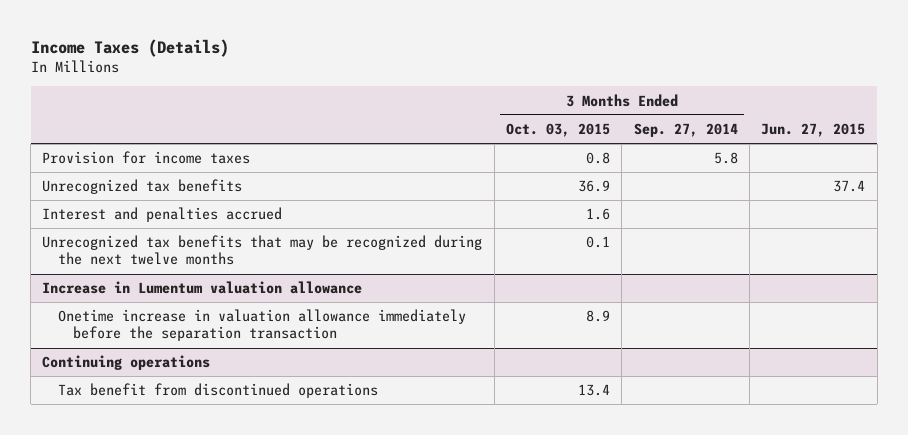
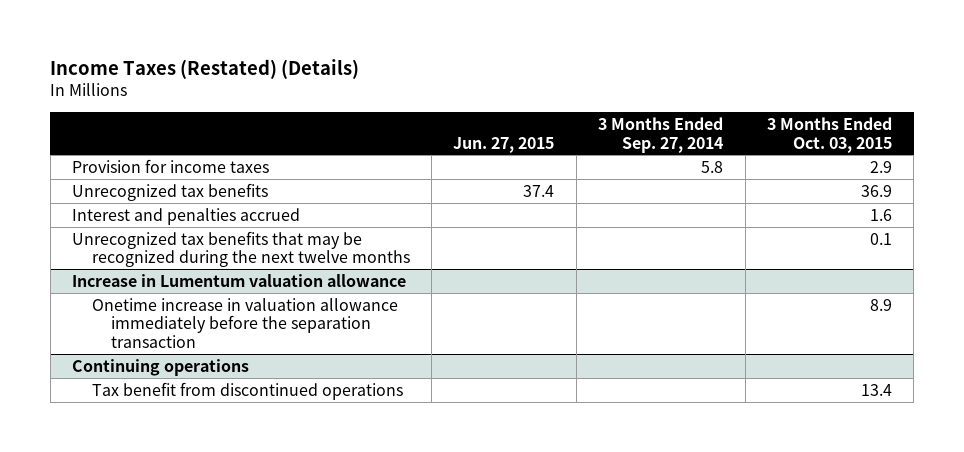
[30,38,229,57] Income Taxes (Details) -> [50,58,360,79] Income Taxes (Restated) (Details)
[586,152,611,165] 0.8 -> [870,160,893,173] 2.9

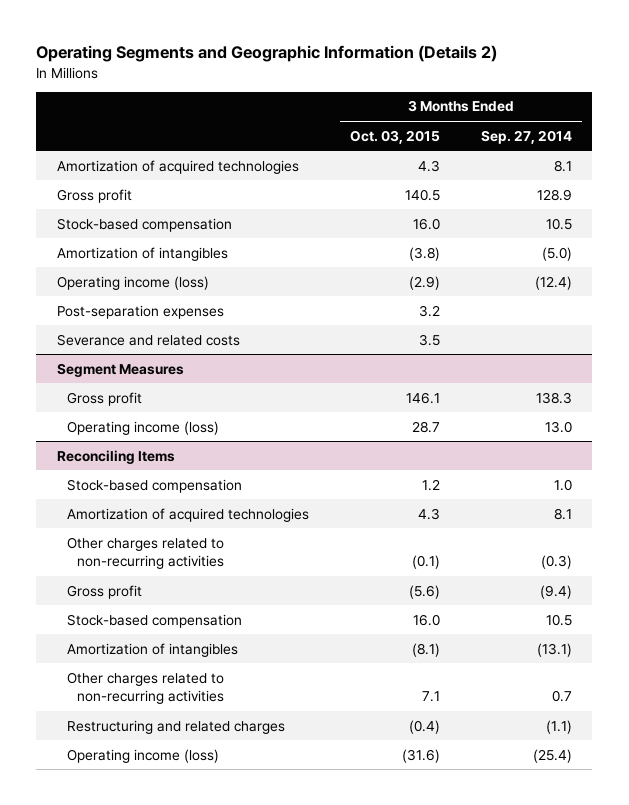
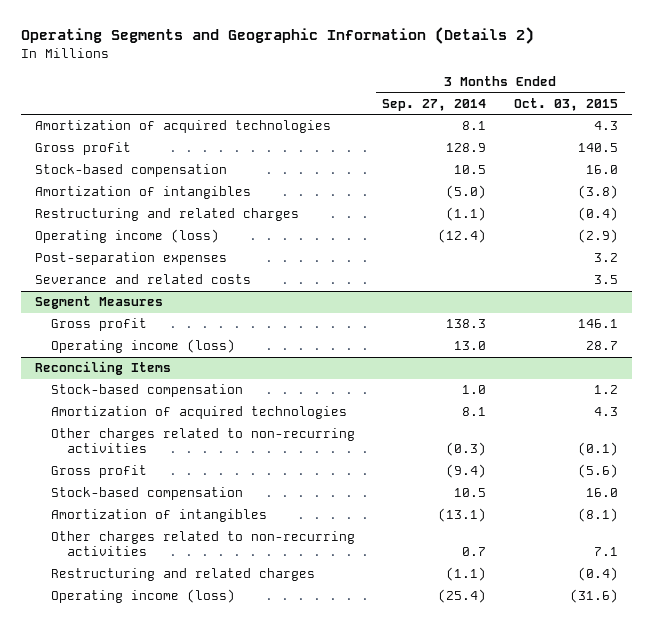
none -> [34,208,299,222] Restructuring and related charges

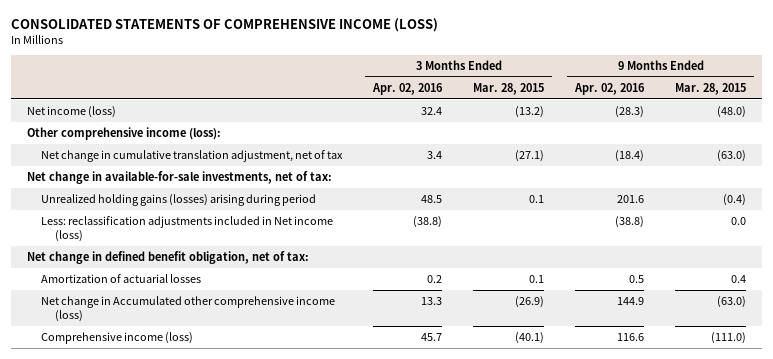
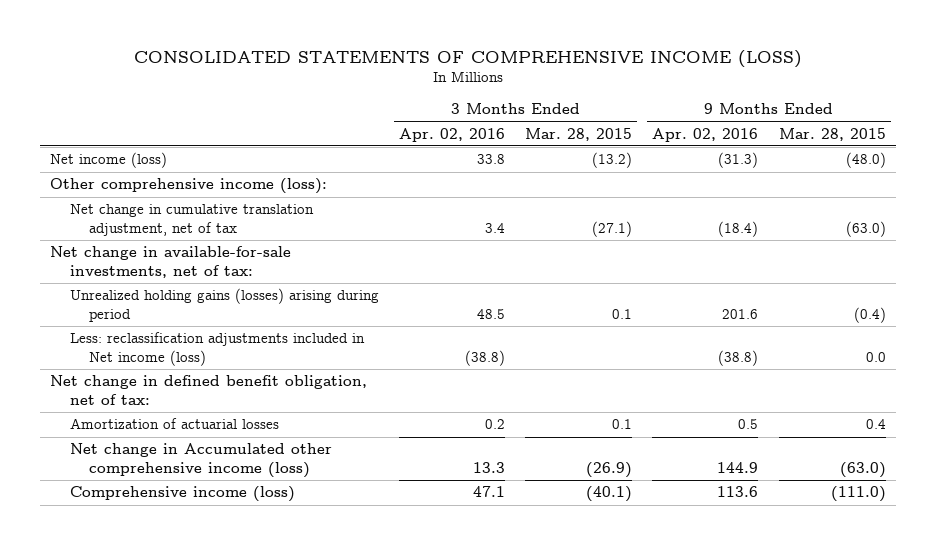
[421,106,443,115] 32.4 -> [477,154,506,165] 33.8
[615,105,645,118] (28.3) -> [718,152,759,169] (31.3)
[421,332,443,341] 45.7 -> [473,486,506,498] 47.1
[617,332,645,341] 116.6 -> [717,486,759,498] 113.6

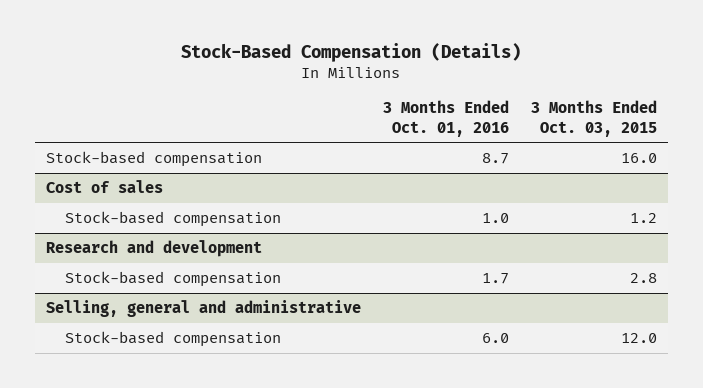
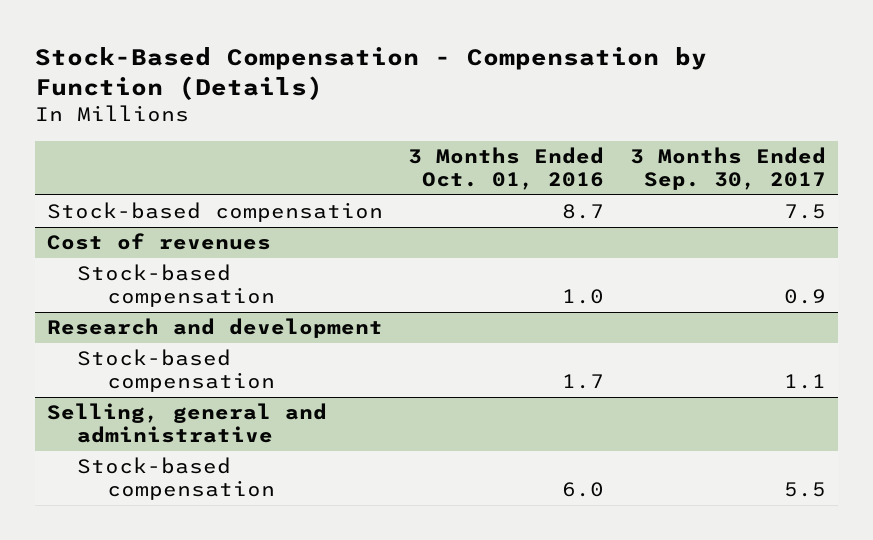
[181,43,522,63] Stock-Based Compensation (Details) -> [34,46,707,100] Stock-Based Compensation - Compensation by Function (Details)
[530,100,657,137] 3 Months Ended Oct. 03, 2015 -> none
none -> [629,147,826,191] 3 Months Ended Sep. 30, 2017
[45,180,163,194] Cost of sales -> [47,233,272,251] Cost of revenues

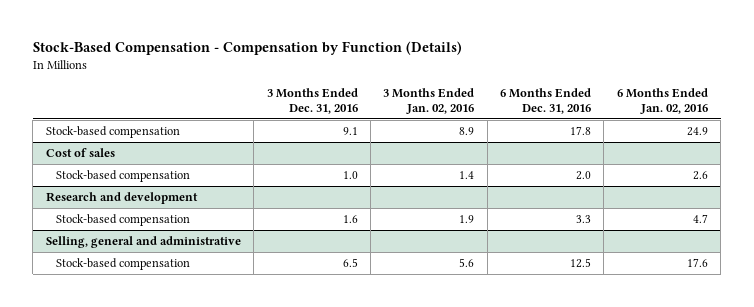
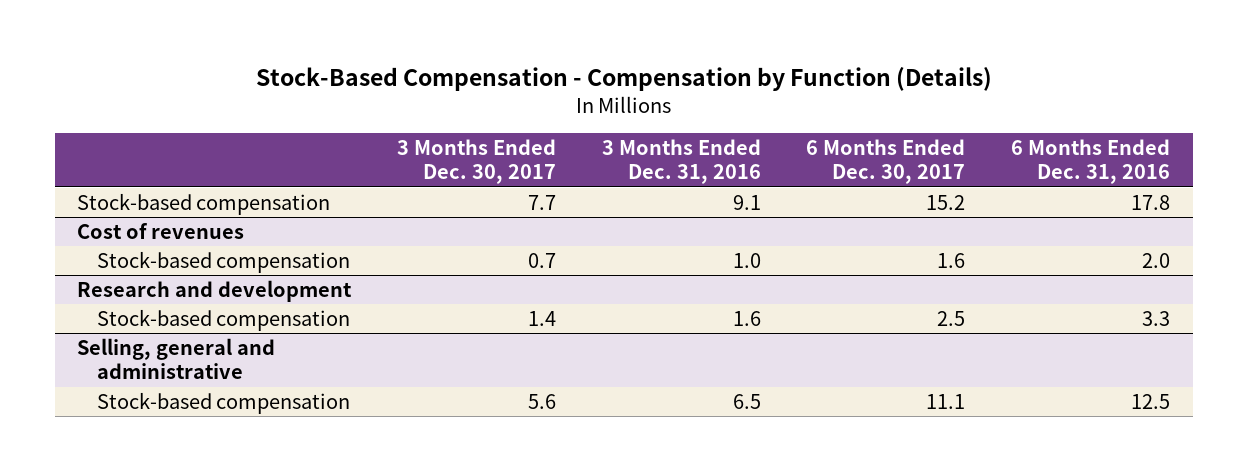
[383,87,475,114] 3 Months Ended Jan. 02, 2016 -> none
[616,87,708,114] 6 Months Ended Jan. 02, 2016 -> none
none -> [396,138,556,185] 3 Months Ended Dec. 30, 2017
none -> [806,138,966,185] 6 Months Ended Dec. 30, 2017
[45,148,115,158] Cost of sales -> [77,223,245,240] Cost of revenues

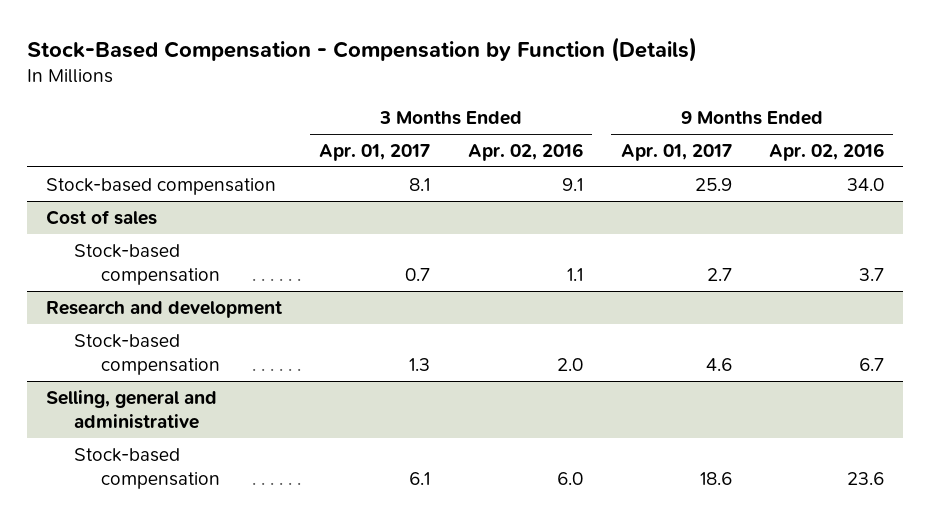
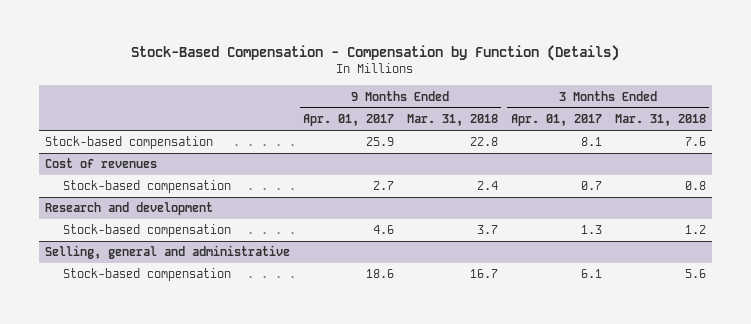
[467,143,583,162] Apr. 02, 2016 -> none
[769,143,885,162] Apr. 02, 2016 -> none
none -> [406,114,498,127] Mar. 31, 2018
none -> [614,114,706,127] Mar. 31, 2018
[45,209,157,225] Cost of sales -> [45,158,158,169] Cost of revenues

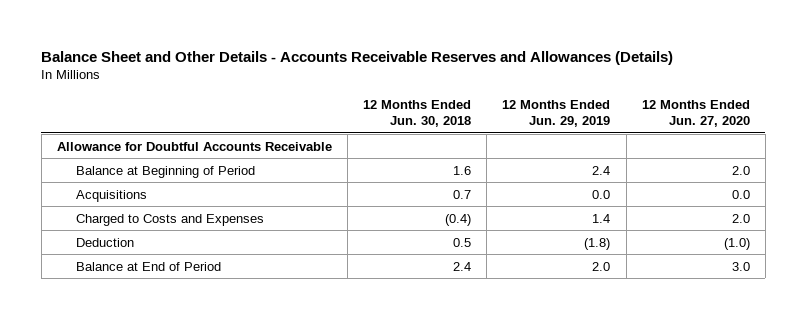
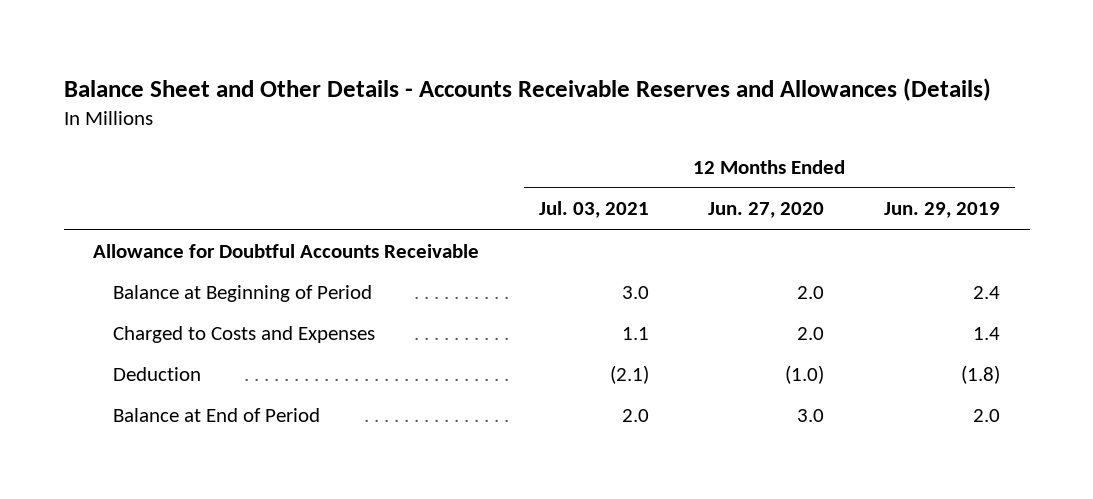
[363,100,472,128] 12 Months Ended Jun. 30, 2018 -> none
none -> [538,201,649,219] Jul. 03, 2021
[75,189,147,202] Acquisitions -> none

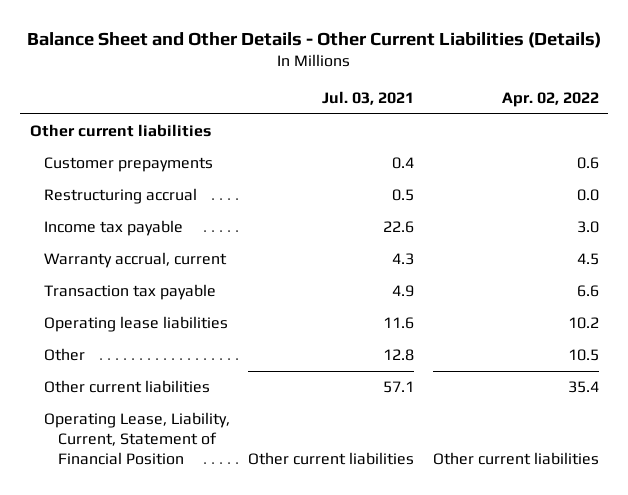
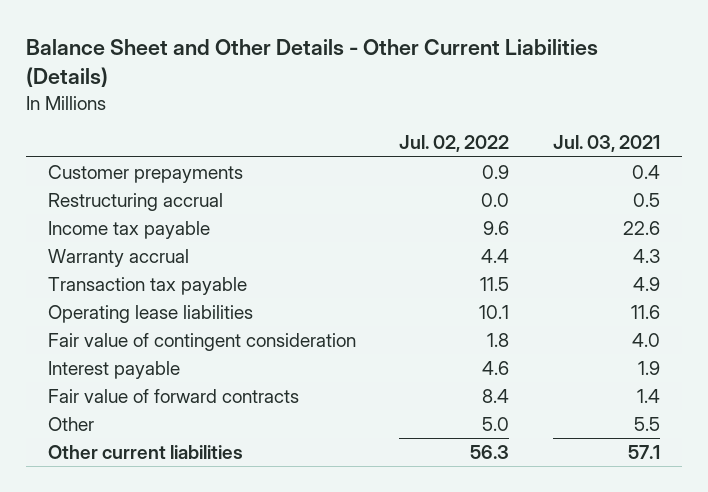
[501,92,599,108] Apr. 02, 2022 -> none
none -> [399,135,510,153] Jul. 02, 2022
[29,123,211,137] Other current liabilities -> none
[43,251,227,268] Warranty accrual, current -> [47,249,189,268] Warranty accrual
none -> [47,333,356,352] Fair value of contingent consideration
none -> [47,361,180,380] Interest payable
none -> [47,389,299,404] Fair value of forward contracts
[383,348,415,361] 12.8 -> [634,417,661,432] 5.5
[43,411,230,466] Operating Lease, Liability, Current, Statement of Financial Position -> none

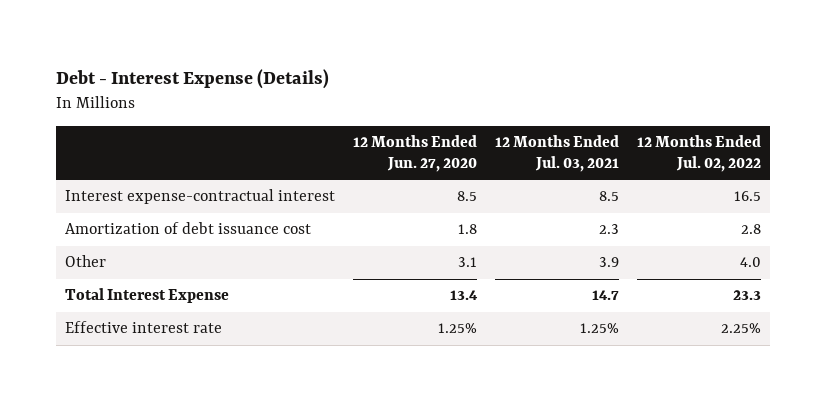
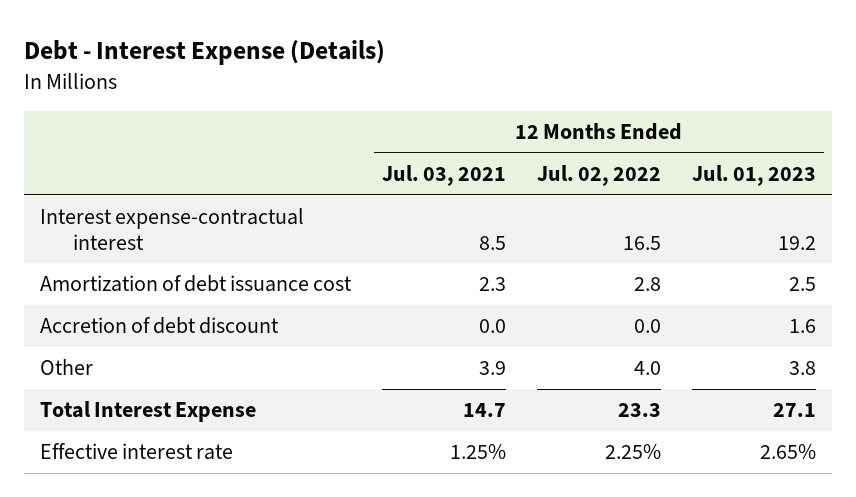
[353,135,478,172] 12 Months Ended Jun. 27, 2020 -> none
none -> [692,165,817,187] Jul. 01, 2023
none -> [39,317,279,335] Accretion of debt discount

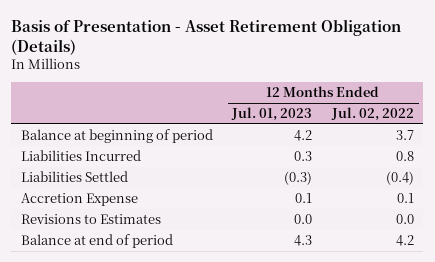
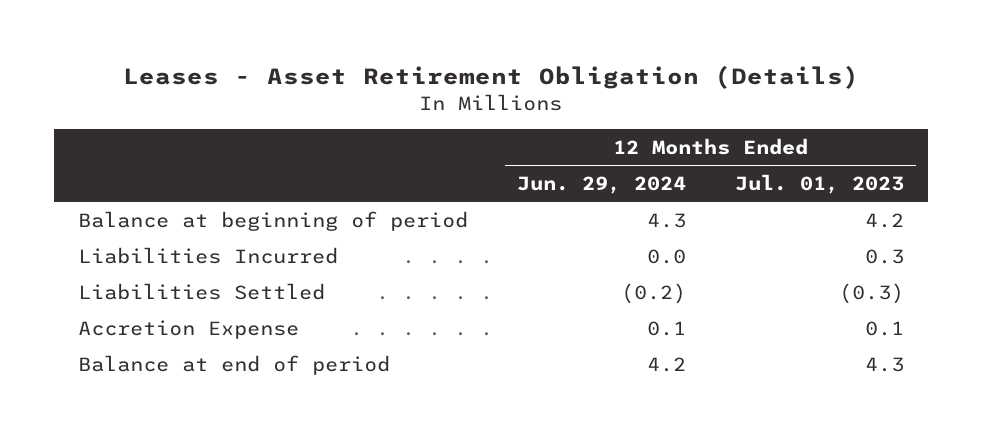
[11,18,402,55] Basis of Presentation - Asset Retirement Obligation (Details) -> [123,64,860,89] Leases - Asset Retirement Obligation (Details)
[330,107,414,122] Jul. 02, 2022 -> none
none -> [517,175,687,194] Jun. 29, 2024
[21,214,162,225] Revisions to Estimates -> none

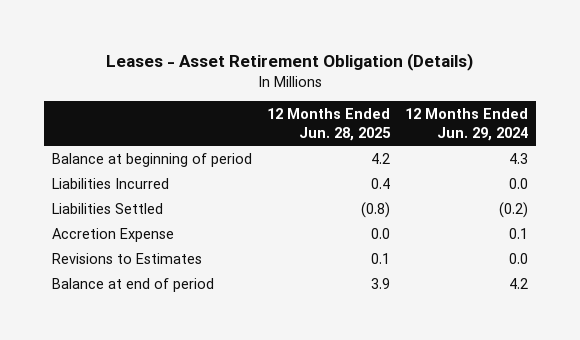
[734,173,904,194] Jul. 01, 2023 -> none
none -> [266,108,391,142] 12 Months Ended Jun. 28, 2025
none -> [51,252,202,264] Revisions to Estimates

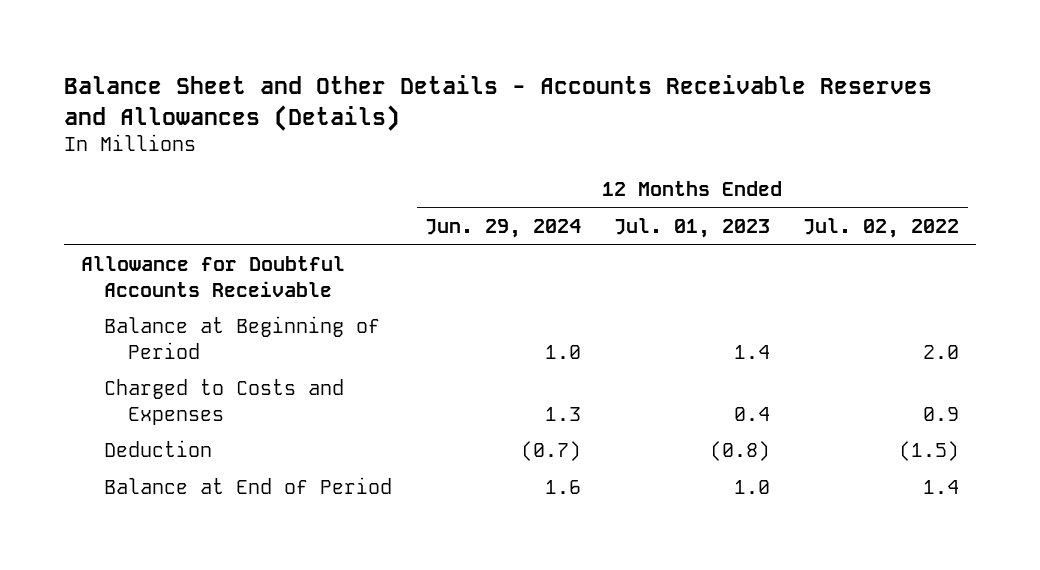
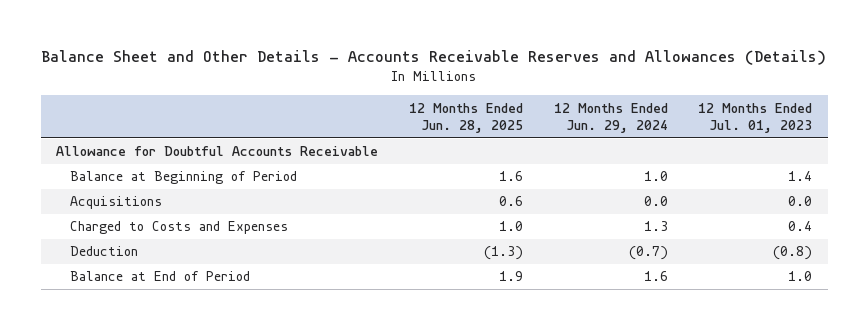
[803,218,960,239] Jul. 02, 2022 -> none
none -> [408,102,523,134] 12 Months Ended Jun. 28, 2025
none -> [70,196,163,210] Acquisitions

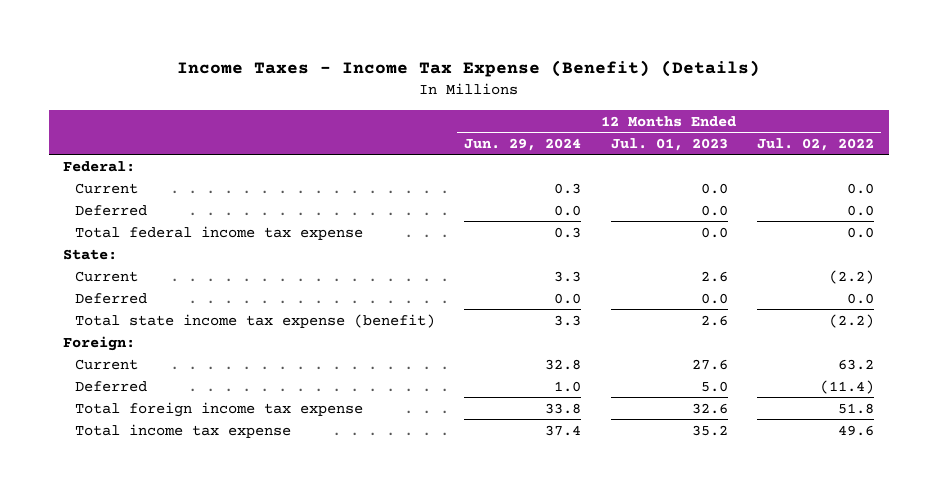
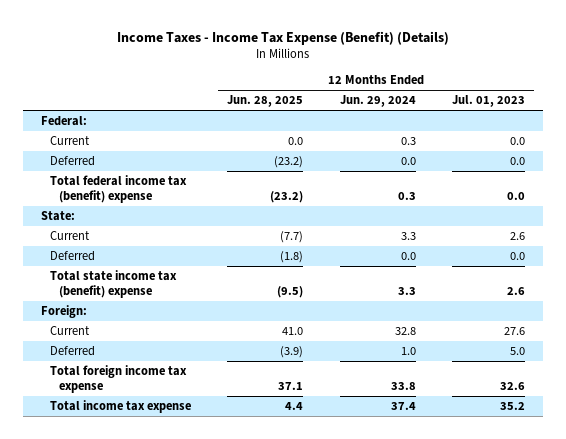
[757,137,875,151] Jul. 02, 2022 -> none
none -> [227,95,304,108] Jun. 28, 2025
[74,225,363,240] Total federal income tax expense -> [50,174,188,203] Total federal income tax (benefit) expense
[74,313,435,328] Total state income tax expense (benefit) -> [50,269,178,298] Total state income tax (benefit) expense

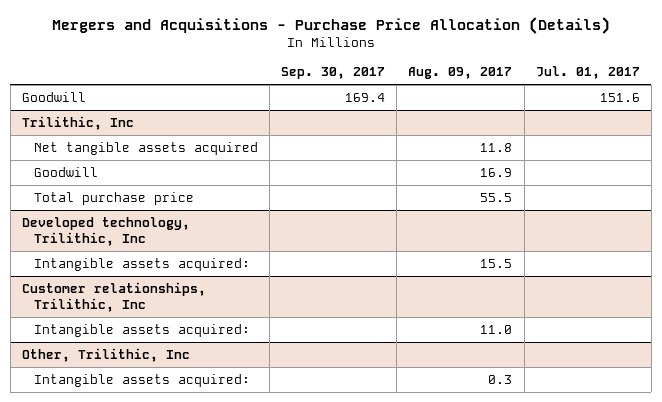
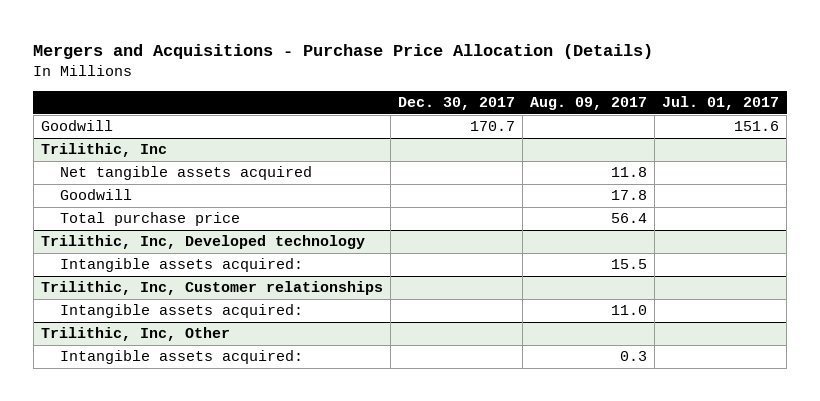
[281,67,386,80] Sep. 30, 2017 -> none
none -> [398,97,516,111] Dec. 30, 2017
[480,167,513,177] 16.9 -> [611,190,648,201] 17.8
[480,192,513,202] 55.5 -> [611,213,648,224] 56.4
[21,216,190,246] Developed technology, Trilithic, Inc -> [41,235,366,250] Trilithic, Inc, Developed technology
[21,281,206,312] Customer relationships, Trilithic, Inc -> [41,281,384,296] Trilithic, Inc, Customer relationships
[21,347,190,362] Other, Trilithic, Inc -> [41,327,231,342] Trilithic, Inc, Other

